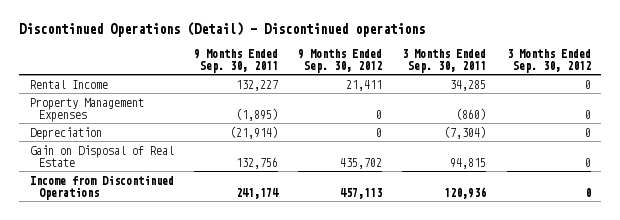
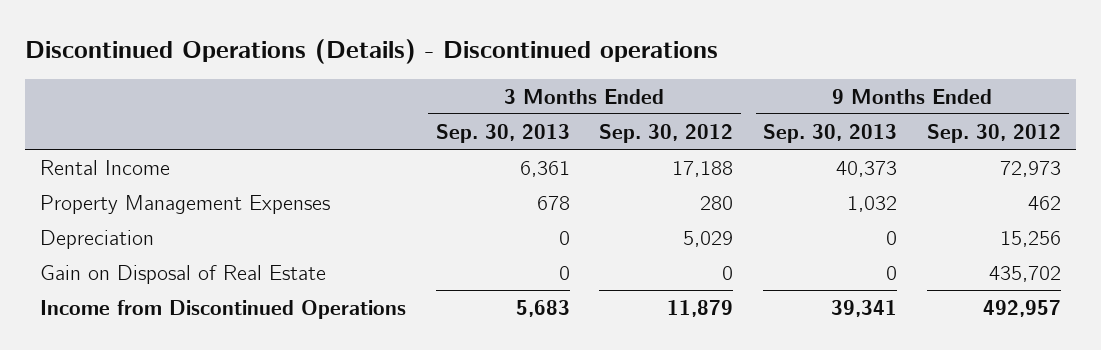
[19,22,426,38] Discontinued Operations (Detail) - Discontinued operations -> [24,38,718,64] Discontinued Operations (Details) - Discontinued operations
[193,48,278,73] 9 Months Ended Sep. 30, 2011 -> none
[402,48,487,73] 3 Months Ended Sep. 30, 2011 -> none
none -> [435,123,570,143] Sep. 30, 2013
none -> [763,123,898,143] Sep. 30, 2013
[346,79,383,91] 21,411 -> [1000,160,1062,177] 72,973
[584,79,591,89] 0 -> [672,160,734,177] 17,188
[376,109,383,119] 0 -> [1028,195,1062,210] 462
[584,109,591,119] 0 -> [700,195,734,210] 280
[376,127,383,137] 0 -> [1000,230,1062,247] 15,256
[584,127,591,137] 0 -> [683,230,734,247] 5,029
[340,187,383,199] 457,113 -> [983,299,1062,317] 492,957
[584,187,591,197] 0 -> [667,299,734,317] 11,879

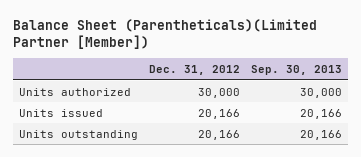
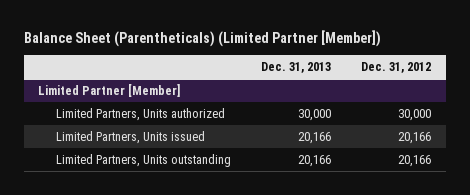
[13,19,318,50] Balance Sheet (Parentheticals)(Limited Partner [Member]) -> [23,29,381,47] Balance Sheet (Parentheticals) (Limited Partner [Member])
[251,65,343,76] Sep. 30, 2013 -> none
none -> [261,61,332,73] Dec. 31, 2013
none -> [38,83,181,97] Limited Partner [Member]
[18,87,131,96] Units authorized -> [56,107,226,121] Limited Partners, Units authorized
[18,108,103,117] Units issued -> [56,130,206,144] Limited Partners, Units issued
[18,129,138,140] Units outstanding -> [56,153,232,167] Limited Partners, Units outstanding

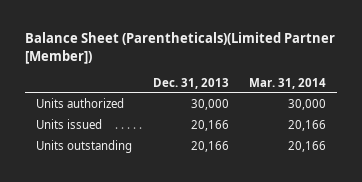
[23,29,381,47] Balance Sheet (Parentheticals) (Limited Partner [Member]) -> [25,32,336,64] Balance Sheet (Parentheticals)(Limited Partner [Member])
[361,61,432,73] Dec. 31, 2012 -> none
none -> [249,77,327,89] Mar. 31, 2014
[38,83,181,97] Limited Partner [Member] -> none
[56,107,226,121] Limited Partners, Units authorized -> [35,98,124,109] Units authorized
[56,130,206,144] Limited Partners, Units issued -> [35,119,102,130] Units issued
[56,153,232,167] Limited Partners, Units outstanding -> [35,140,132,154] Units outstanding

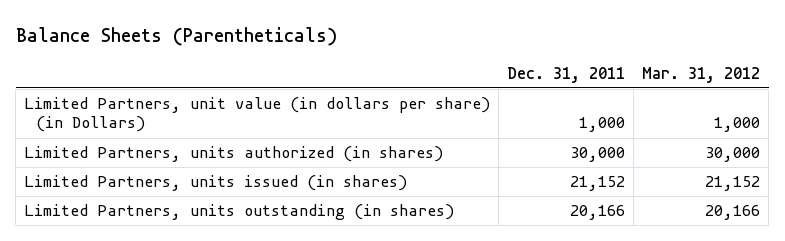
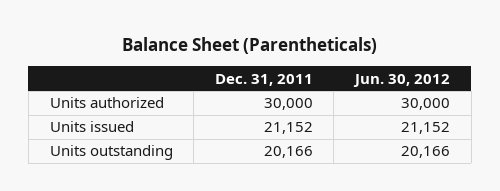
[15,26,337,46] Balance Sheets (Parentheticals) -> [121,37,377,55] Balance Sheet (Parentheticals)
[642,66,761,83] Mar. 31, 2012 -> none
none -> [353,73,451,87] Jun. 30, 2012
[24,97,491,133] Limited Partners, unit value (in dollars per share) (in Dollars) -> none
[24,146,444,163] Limited Partners, units authorized (in shares) -> [49,97,164,109] Units authorized
[24,175,408,192] Limited Partners, units issued (in shares) -> [49,121,134,133] Units issued
[24,204,455,221] Limited Partners, units outstanding (in shares) -> [49,145,173,161] Units outstanding

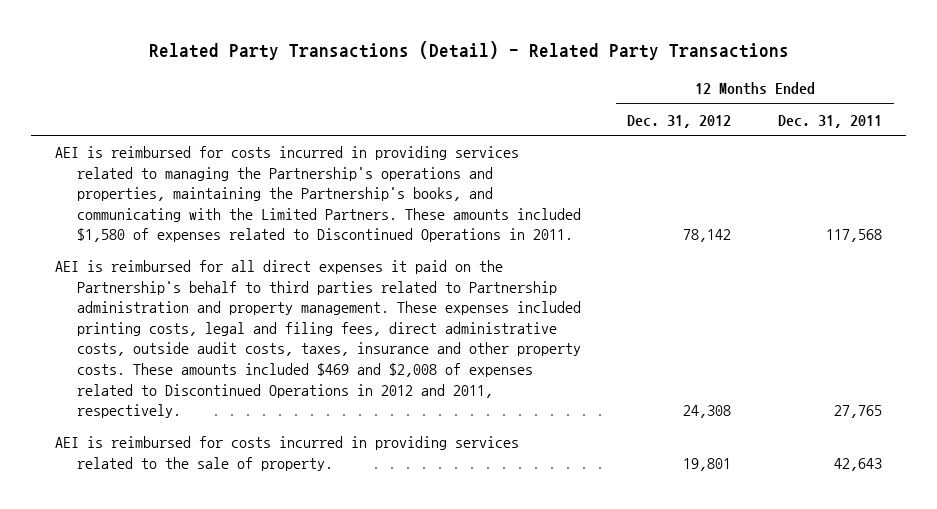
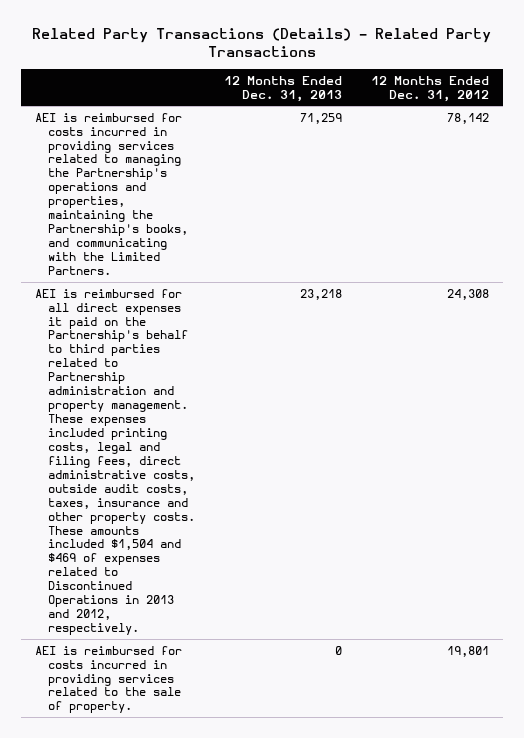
[148,41,789,61] Related Party Transactions (Detail) - Related Party Transactions -> [31,27,491,58] Related Party Transactions (Details) - Related Party Transactions
[778,114,883,128] Dec. 31, 2011 -> none
none -> [224,75,343,102] 12 Months Ended Dec. 31, 2013
[54,145,581,243] AEI is reimbursed for costs incurred in providing services related to managing the Partnership's operations and properties, maintaining the Partnership's books, and communicating with the Limited Partners. These amounts included $1,580 of expenses related to Discontinued Operations in 2011. -> [35,112,189,275] AEI is reimbursed for costs incurred in providing services related to managing the Partnership's operations and properties, maintaining the Partnership's books, and communicating with the Limited Partners.
[54,259,581,419] AEI is reimbursed for all direct expenses it paid on the Partnership's behalf to third parties related to Partnership administration and property management. These expenses included printing costs, legal and filing fees, direct administrative costs, outside audit costs, taxes, insurance and other property costs. These amounts included $469 and $2,008 of expenses related to Discontinued Operations in 2012 and 2011, respectively. -> [35,288,196,636] AEI is reimbursed for all direct expenses it paid on the Partnership's behalf to third parties related to Partnership administration and property management. These expenses included printing costs, legal and filing fees, direct administrative costs, outside audit costs, taxes, insurance and other property costs. These amounts included $1,504 and $469 of expenses related to Discontinued Operations in 2013 and 2012, respectively.

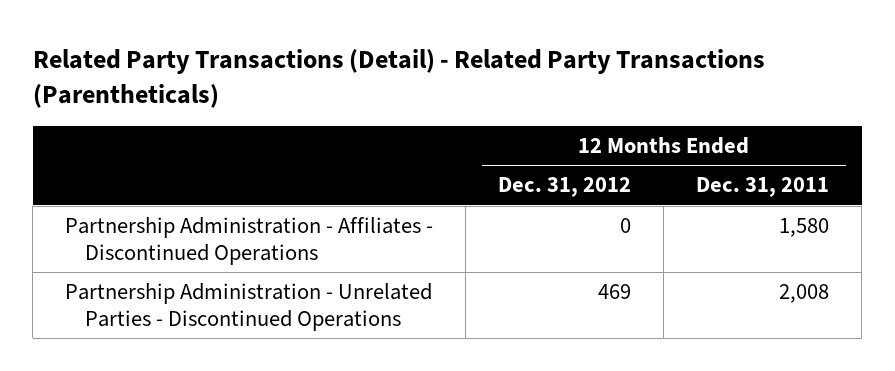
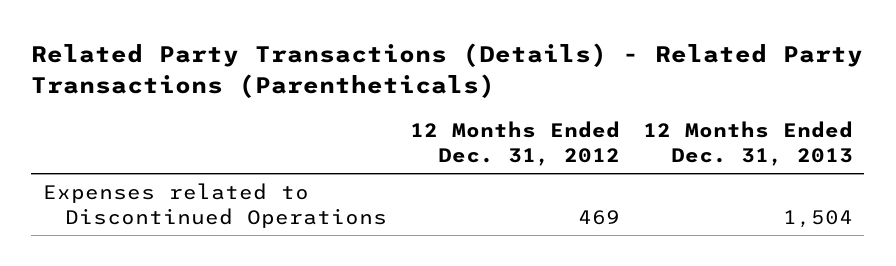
[32,49,765,109] Related Party Transactions (Detail) - Related Party Transactions (Parentheticals) -> [31,43,864,98] Related Party Transactions (Details) - Related Party Transactions (Parentheticals)
[696,177,830,198] Dec. 31, 2011 -> none
none -> [642,121,853,166] 12 Months Ended Dec. 31, 2013
[65,217,434,265] Partnership Administration - Affiliates - Discontinued Operations -> none
[65,283,433,331] Partnership Administration - Unrelated Parties - Discontinued Operations -> [42,182,387,228] Expenses related to Discontinued Operations

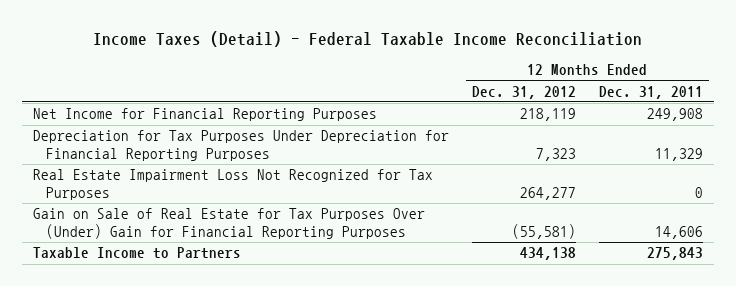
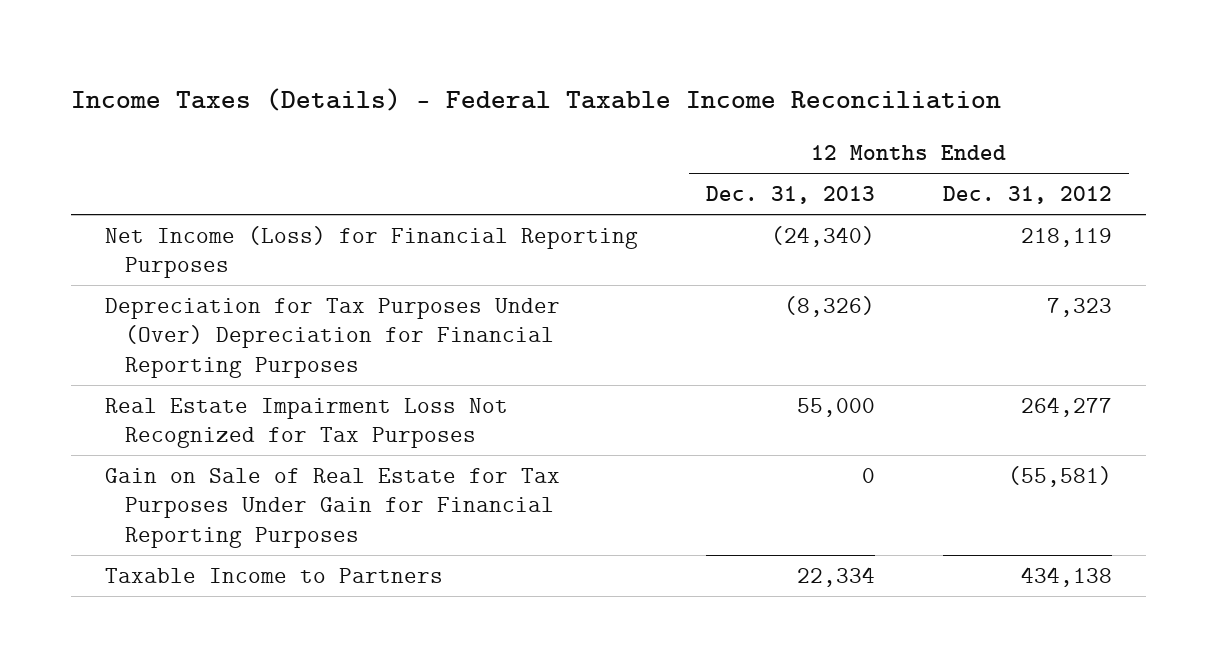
[93,31,643,48] Income Taxes (Detail) - Federal Taxable Income Reconciliation -> [70,88,1001,112] Income Taxes (Details) - Federal Taxable Income Reconciliation
[598,85,703,99] Dec. 31, 2011 -> none
none -> [705,186,875,205] Dec. 31, 2013
[33,108,378,122] Net Income for Financial Reporting Purposes -> [104,225,638,279] Net Income (Loss) for Financial Reporting Purposes
[33,130,450,162] Depreciation for Tax Purposes Under Depreciation for Financial Reporting Purposes -> [104,297,560,378] Depreciation for Tax Purposes Under (Over) Depreciation for Financial Reporting Purposes
[33,208,426,240] Gain on Sale of Real Estate for Tax Purposes Over (Under) Gain for Financial Reporting Purposes -> [104,467,560,548] Gain on Sale of Real Estate for Tax Purposes Under Gain for Financial Reporting Purposes

